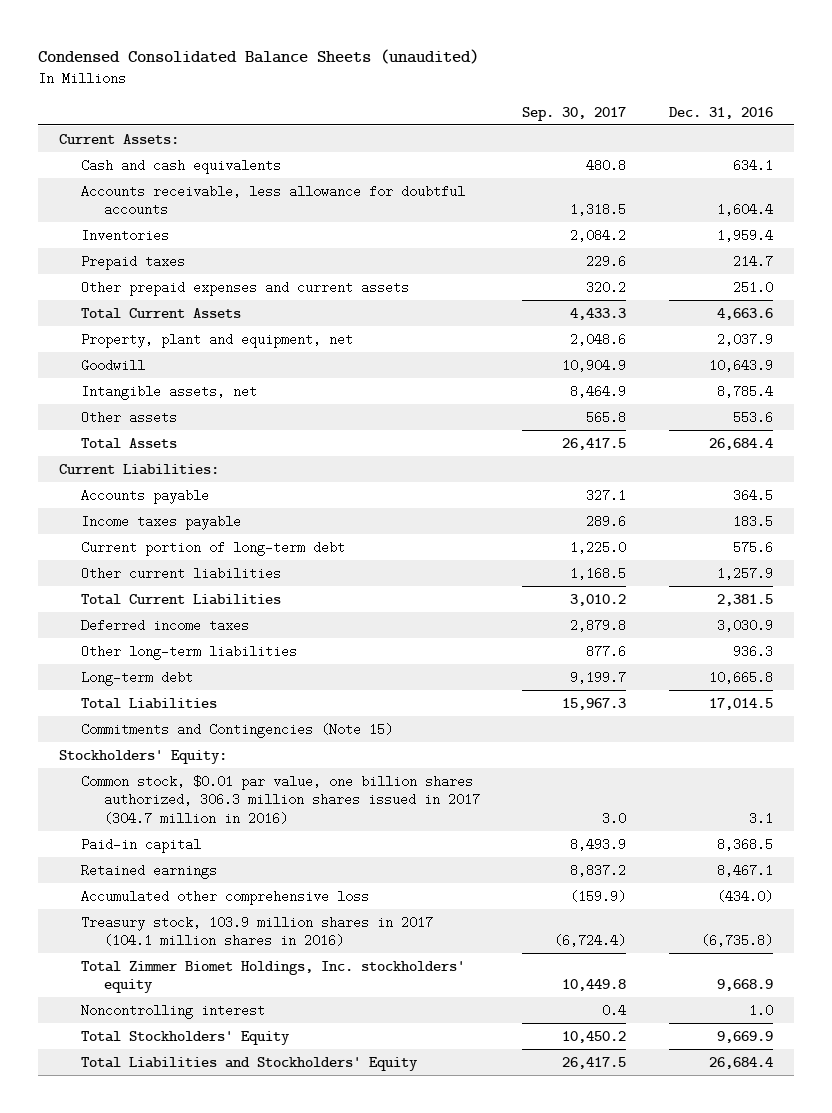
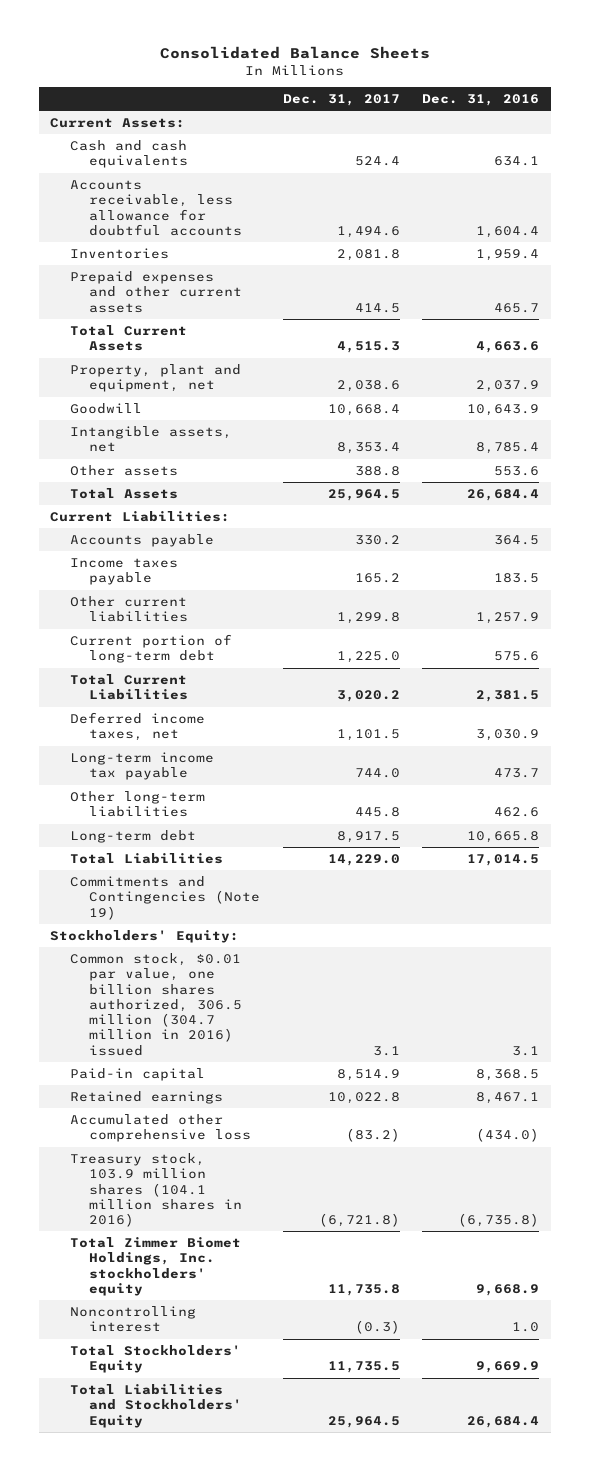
[37,49,479,65] Condensed Consolidated Balance Sheets (unaudited) -> [159,45,430,59] Consolidated Balance Sheets
[522,106,627,121] Sep. 30, 2017 -> none
none -> [282,93,400,106] Dec. 31, 2017
[81,254,186,270] Prepaid taxes -> none
[81,280,410,296] Other prepaid expenses and current assets -> [69,270,242,313] Prepaid expenses and other current assets
[732,280,773,294] 251.0 -> [494,302,540,313] 465.7
[81,540,346,556] Current portion of long-term debt -> [69,633,232,664] Current portion of long-term debt
[81,618,250,632] Deferred income taxes -> [69,711,205,742] Deferred income taxes, net
none -> [69,751,214,781] Long-term income tax payable
[732,644,773,658] 936.3 -> [494,807,540,818] 462.6
[81,722,394,738] Commitments and Contingencies (Note 15) -> [69,875,260,920] Commitments and Contingencies (Note 19)
[81,774,480,826] Common stock, $0.01 par value, one billion shares authorized, 306.3 million shares issued in 2017 (304.7 million in 2016) -> [69,952,242,1056] Common stock, $0.01 par value, one billion shares authorized, 306.5 million (304.7 million in 2016) issued
[81,915,434,948] Treasury stock, 103.9 million shares in 2017 (104.1 million shares in 2016) -> [69,1152,242,1228] Treasury stock, 103.9 million shares (104.1 million shares in 2016)

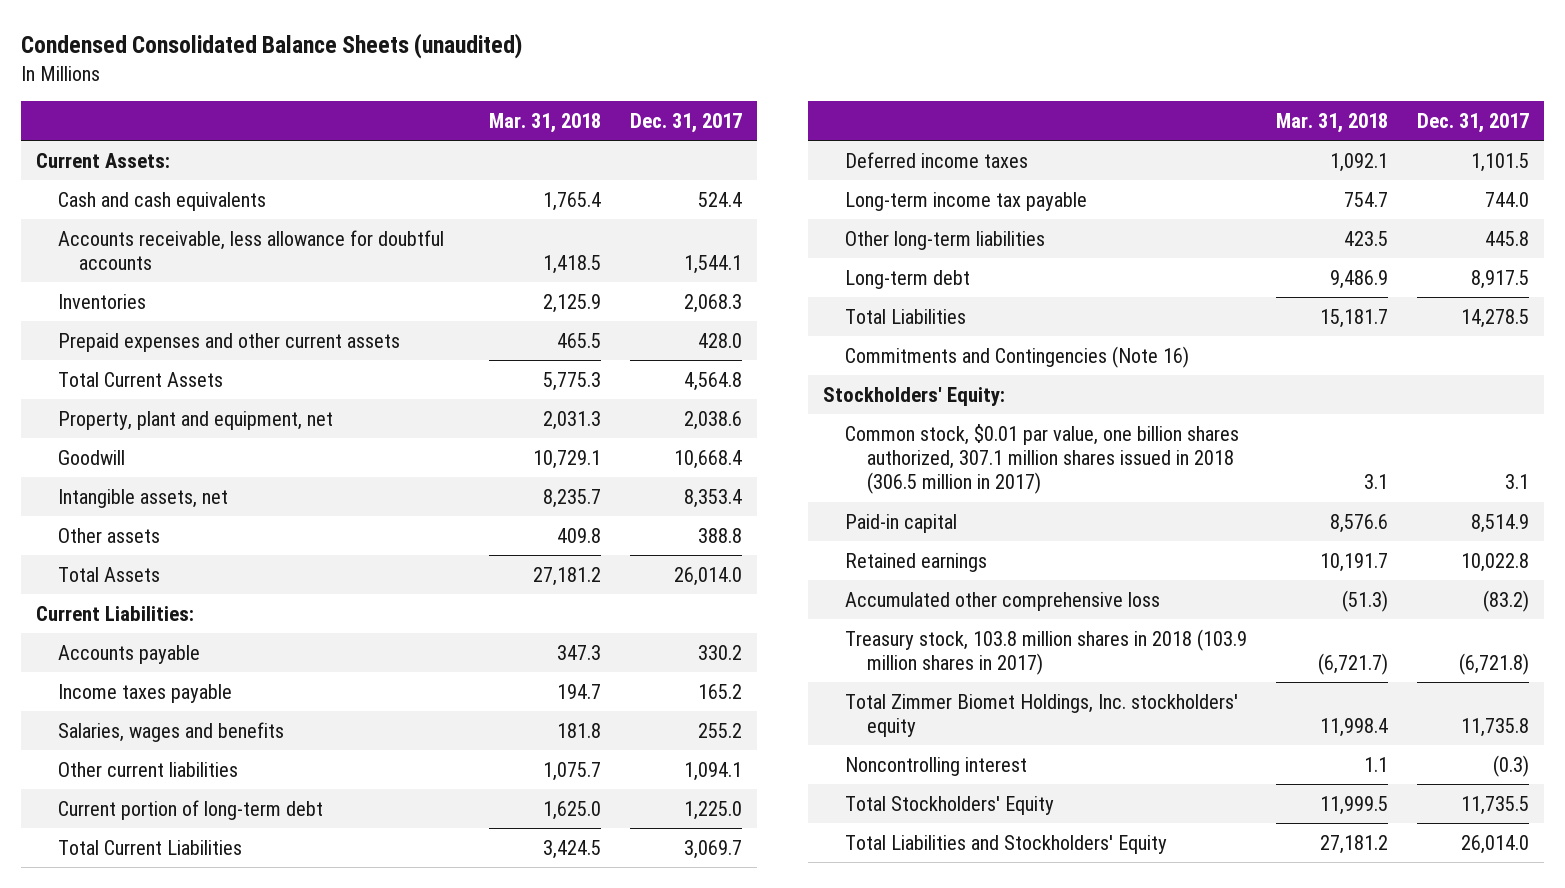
[159,45,430,59] Consolidated Balance Sheets -> [21,32,523,59] Condensed Consolidated Balance Sheets (unaudited)
[422,93,540,106] Dec. 31, 2016 -> none
none -> [488,113,601,134] Mar. 31, 2018
[336,225,400,238] 1,494.6 -> [684,255,743,275] 1,544.1
[336,248,400,261] 2,081.8 -> [684,293,743,313] 2,068.3
[354,302,400,313] 414.5 -> [698,332,743,348] 428.0
[336,341,400,354] 4,515.3 -> [684,371,743,391] 4,564.8
[327,488,400,501] 25,964.5 -> [674,566,743,586] 26,014.0
none -> [57,721,284,742] Salaries, wages and benefits
[336,612,400,625] 1,299.8 -> [684,761,743,781] 1,094.1
[336,690,400,703] 3,020.2 -> [684,839,743,859] 3,069.7
[69,711,205,742] Deferred income taxes, net -> [844,151,1028,168] Deferred income taxes
[327,853,400,866] 14,229.0 -> [1461,308,1530,328] 14,278.5
[69,875,260,920] Commitments and Contingencies (Note 19) -> [844,345,1189,368] Commitments and Contingencies (Note 16)
[69,952,242,1056] Common stock, $0.01 par value, one billion shares authorized, 306.5 million (304.7 million in 2016) issued -> [844,423,1239,495] Common stock, $0.01 par value, one billion shares authorized, 307.1 million shares issued in 2018 (306.5 million in 2017)
[69,1152,242,1228] Treasury stock, 103.9 million shares (104.1 million shares in 2016) -> [844,628,1247,676] Treasury stock, 103.8 million shares in 2018 (103.9 million shares in 2017)
[327,1415,400,1428] 25,964.5 -> [1461,834,1530,854] 26,014.0

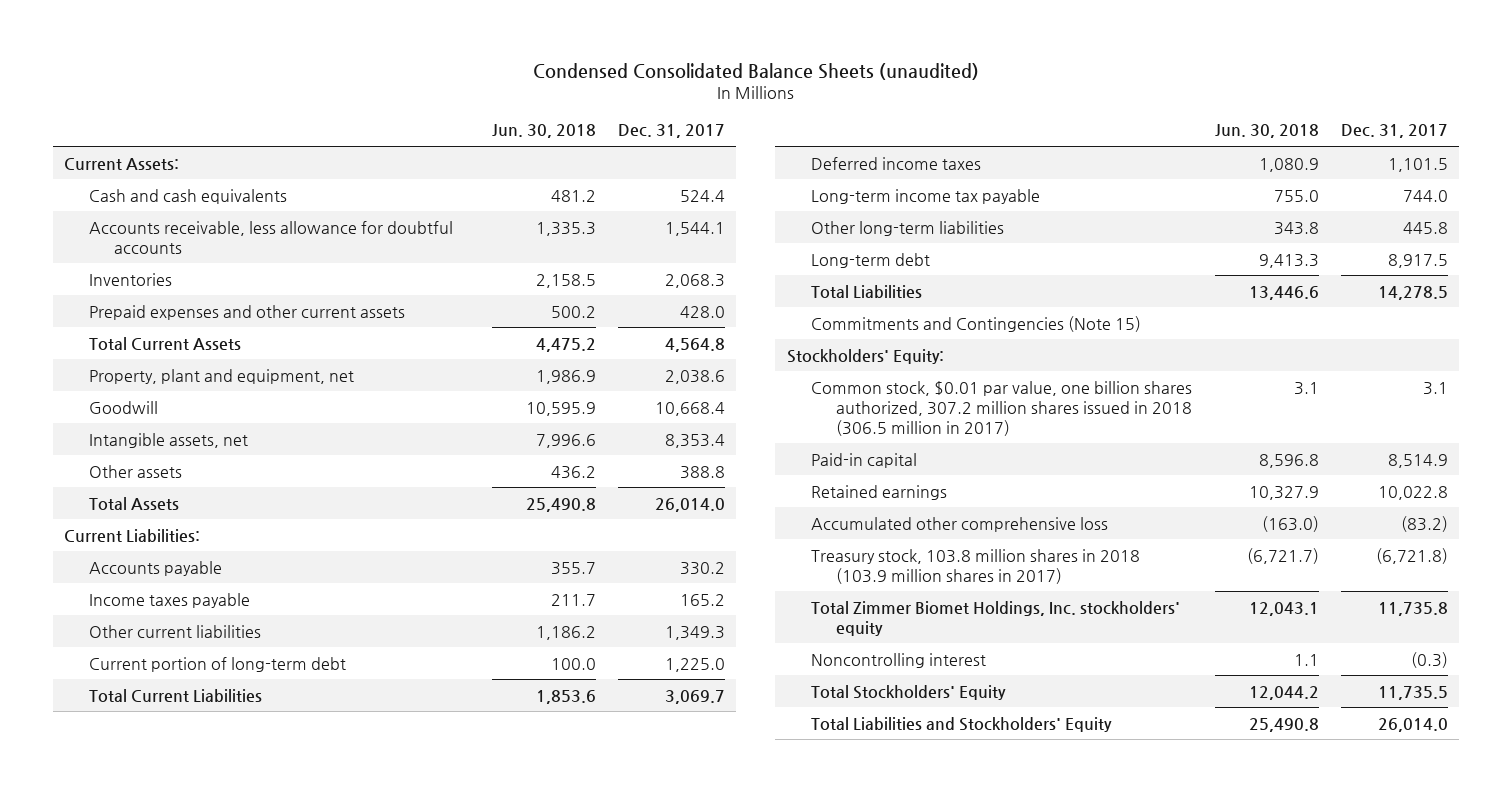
[488,113,601,134] Mar. 31, 2018 -> none
none -> [492,124,597,139] Jun. 30, 2018
[57,721,284,742] Salaries, wages and benefits -> none
[684,761,743,781] 1,094.1 -> [665,625,726,640] 1,349.3
[844,345,1189,368] Commitments and Contingencies (Note 16) -> [811,315,1142,332] Commitments and Contingencies (Note 15)
[844,423,1239,495] Common stock, $0.01 par value, one billion shares authorized, 307.1 million shares issued in 2018 (306.5 million in 2017) -> [811,380,1193,436] Common stock, $0.01 par value, one billion shares authorized, 307.2 million shares issued in 2018 (306.5 million in 2017)

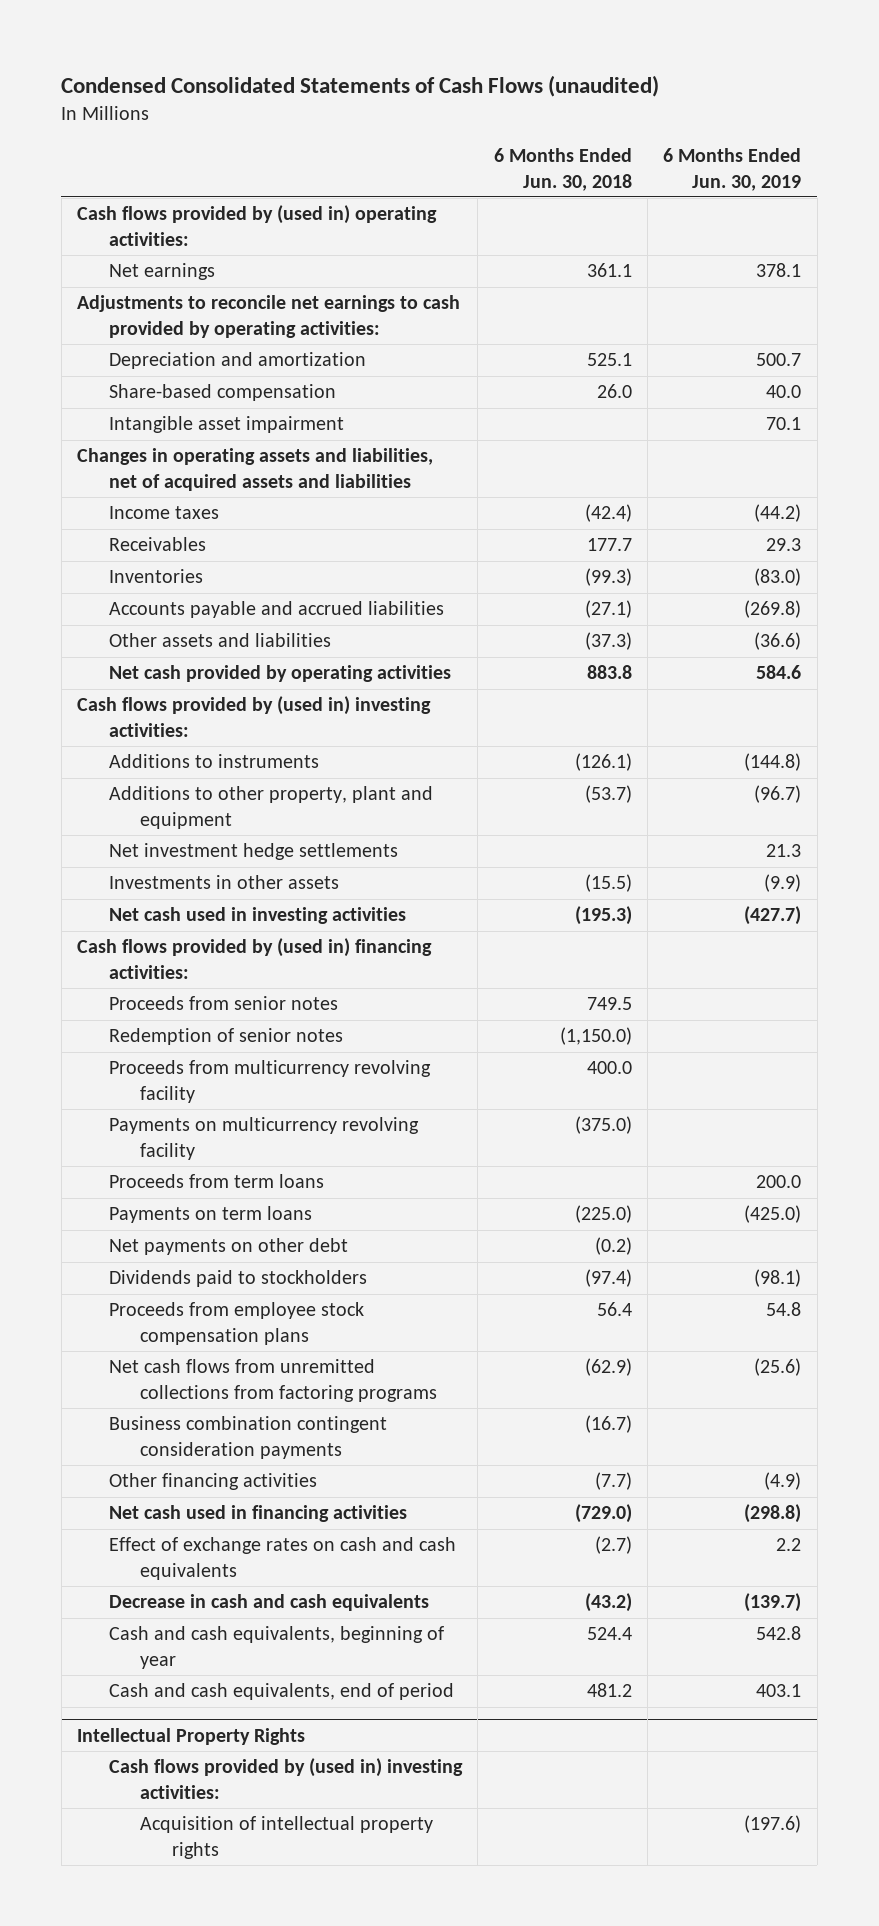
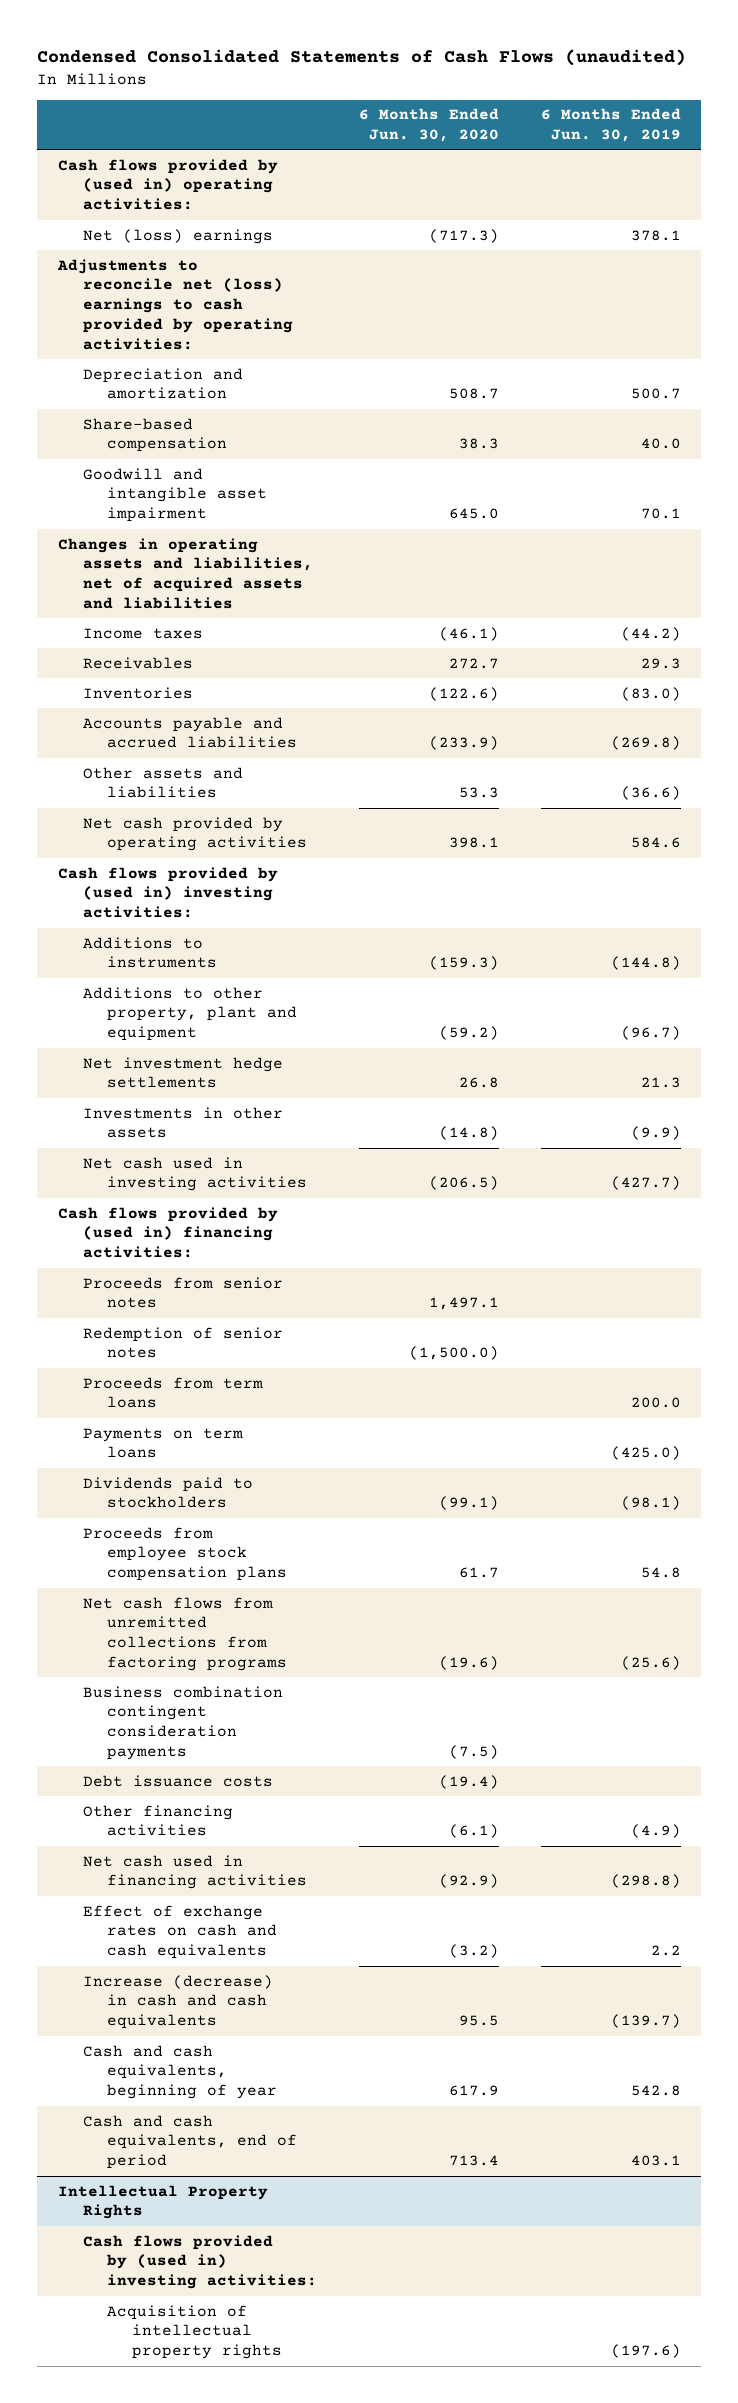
[493,148,632,191] 6 Months Ended Jun. 30, 2018 -> none
none -> [358,108,499,143] 6 Months Ended Jun. 30, 2020
[108,263,215,281] Net earnings -> [82,228,273,244] Net (loss) earnings
[77,295,461,338] Adjustments to reconcile net earnings to cash provided by operating activities: -> [56,258,293,351] Adjustments to reconcile net (loss) earnings to cash provided by operating activities:
[108,416,344,434] Intangible asset impairment -> [82,467,268,523] Goodwill and intangible asset impairment
[108,1060,431,1103] Proceeds from multicurrency revolving facility -> none
[108,1117,419,1160] Payments on multicurrency revolving facility -> none
[108,1238,348,1256] Net payments on other debt -> none
none -> [82,1774,273,1787] Debt issuance costs
[108,1594,429,1612] Decrease in cash and cash equivalents -> [82,1974,273,2030] Increase (decrease) in cash and cash equivalents

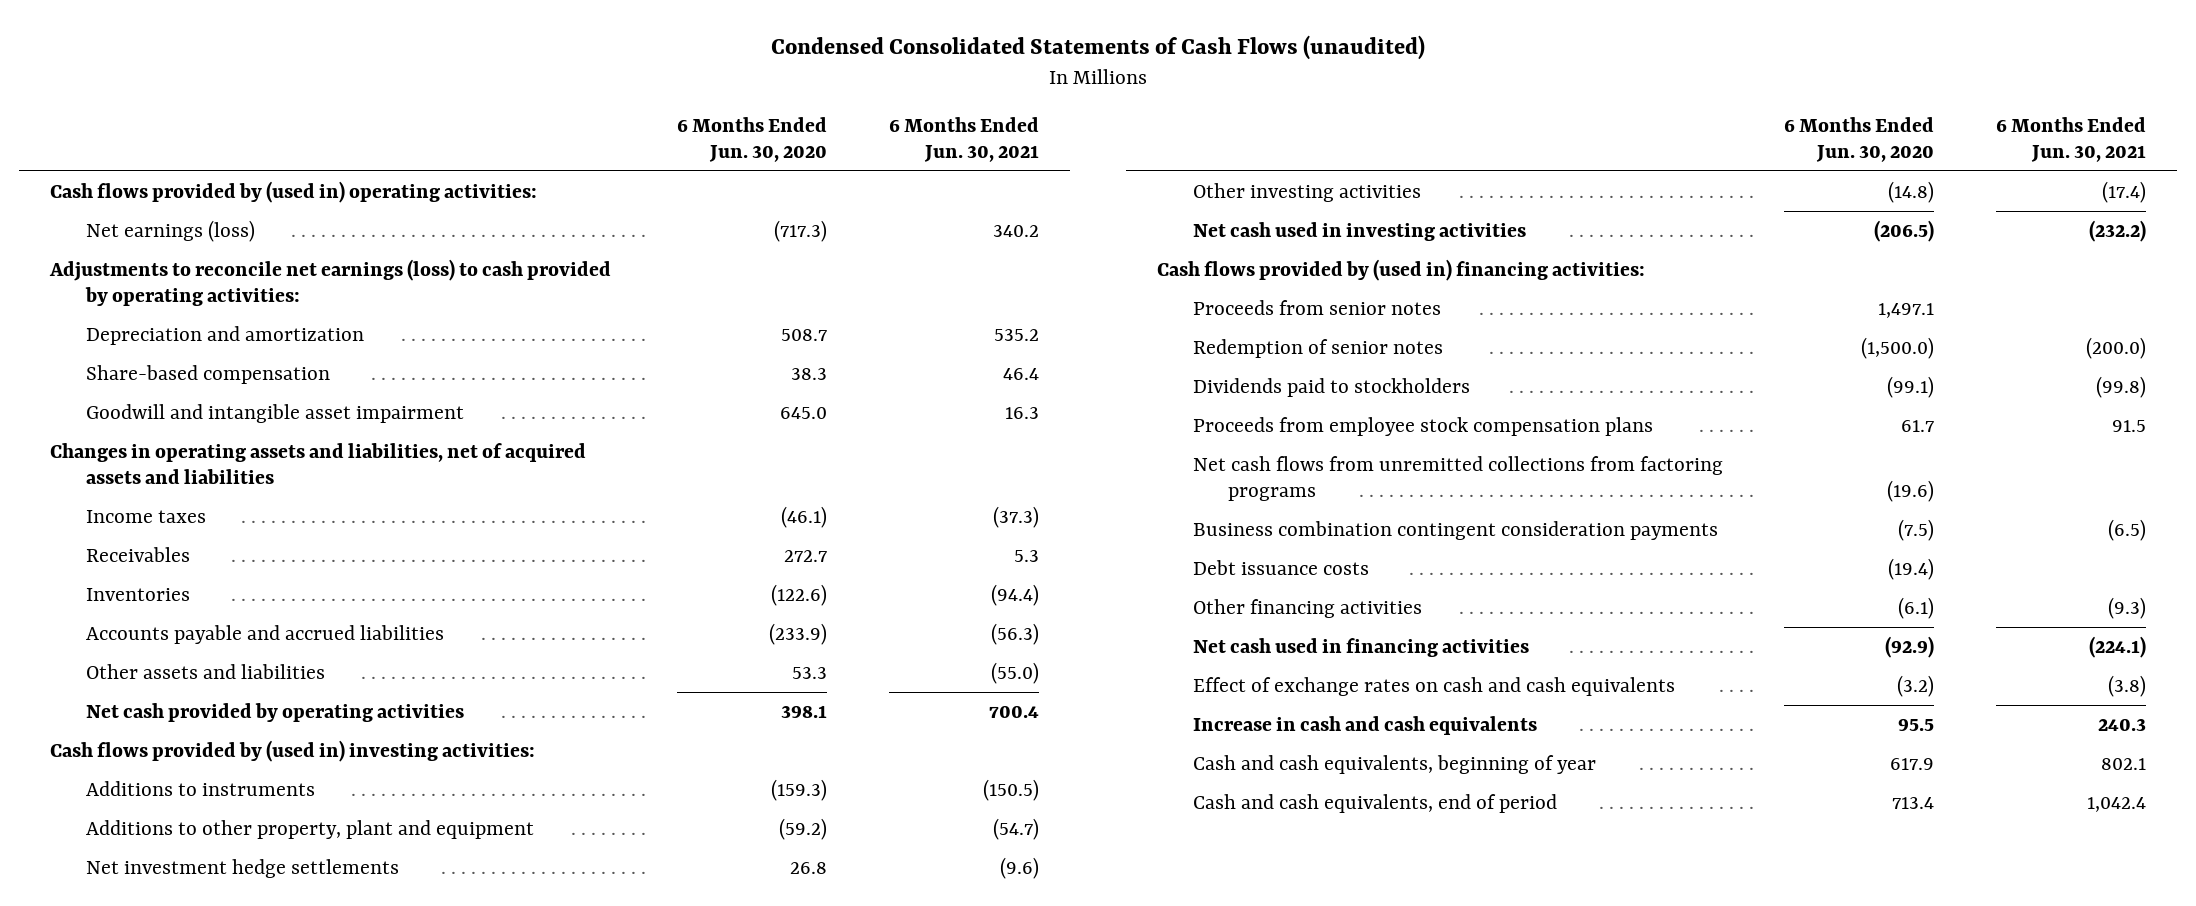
[540,108,681,143] 6 Months Ended Jun. 30, 2019 -> none
none -> [889,117,1040,162] 6 Months Ended Jun. 30, 2021
[82,228,273,244] Net (loss) earnings -> [85,219,255,242] Net earnings (loss)
[56,258,293,351] Adjustments to reconcile net (loss) earnings to cash provided by operating activities: -> [49,258,612,306] Adjustments to reconcile net earnings (loss) to cash provided by operating activities:
[82,1106,283,1139] Investments in other assets -> [1192,182,1421,202] Other investing activities
[82,1376,263,1409] Proceeds from term loans -> none
[82,1427,243,1459] Payments on term loans -> none
[82,1974,273,2030] Increase (decrease) in cash and cash equivalents -> [1192,715,1537,735] Increase in cash and cash equivalents
[57,2184,268,2220] Intellectual Property Rights -> none
[82,2234,318,2290] Cash flows provided by (used in) investing activities: -> none
[107,2304,282,2360] Acquisition of intellectual property rights -> none

